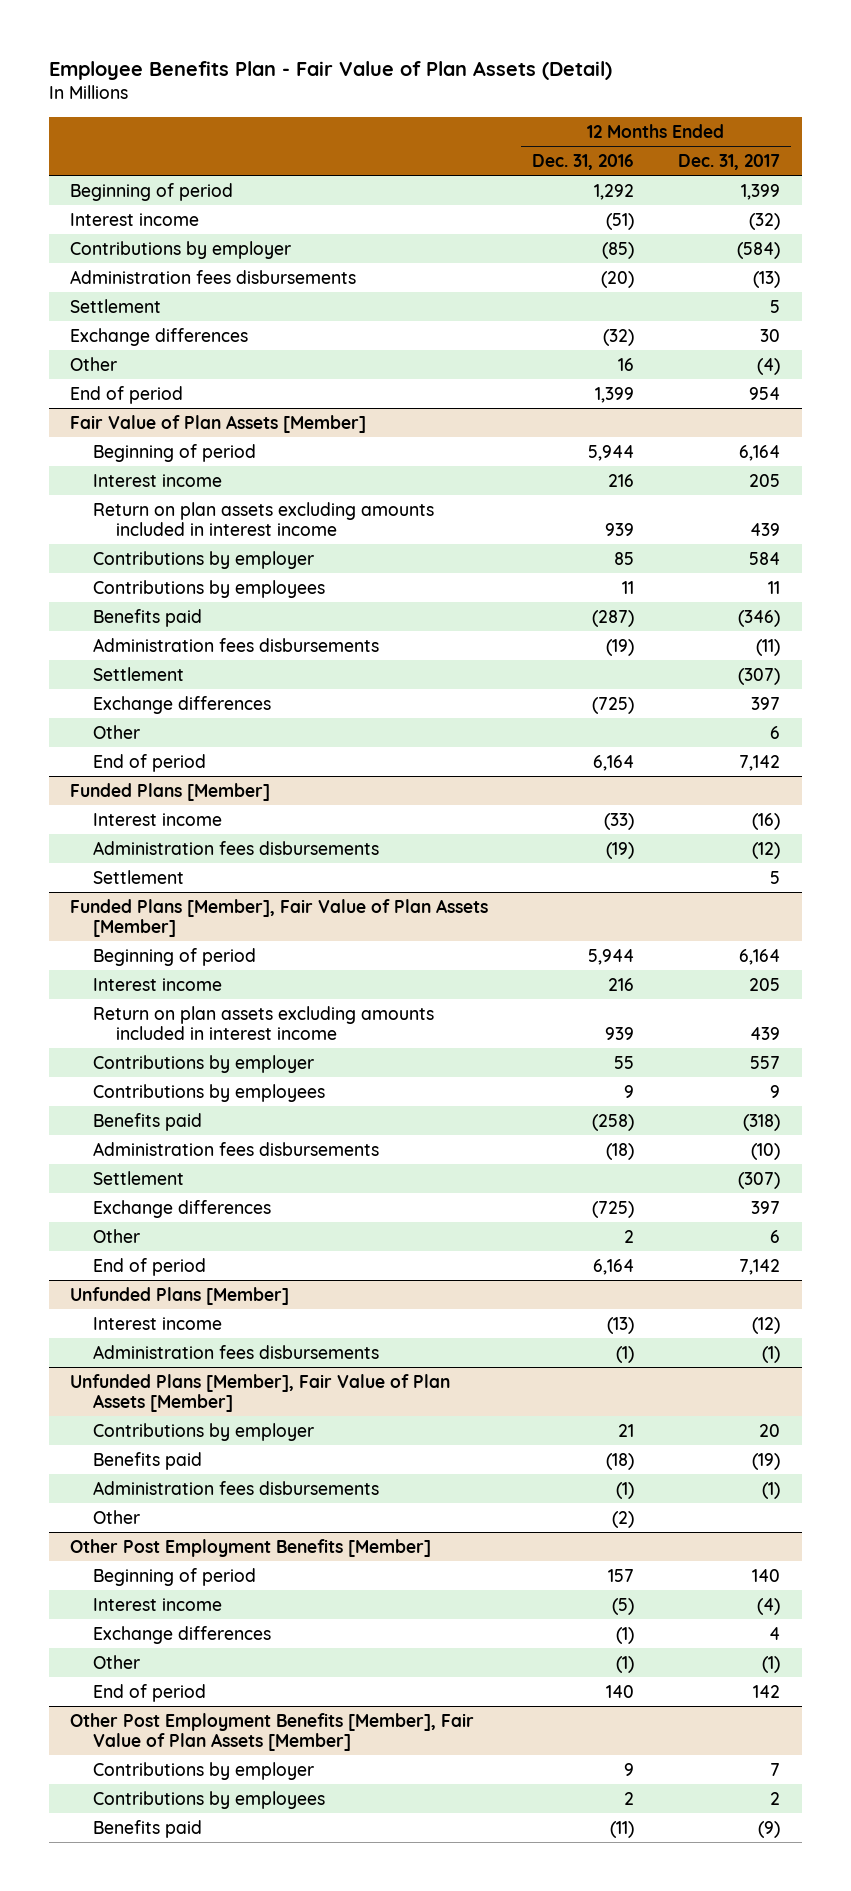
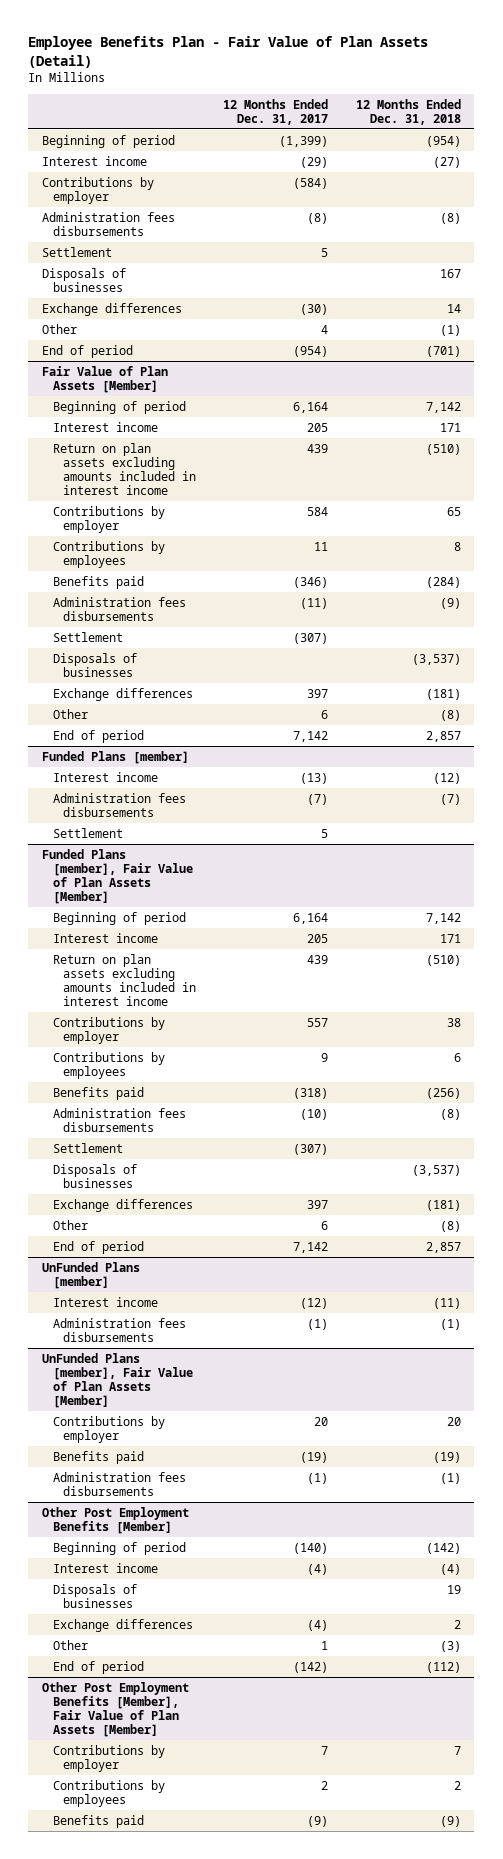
[532,154,635,171] Dec. 31, 2016 -> none
none -> [355,98,461,125] 12 Months Ended Dec. 31, 2018
[741,183,781,200] 1,399 -> [279,135,329,147] (1,399)
[749,212,781,230] (32) -> [300,156,329,168] (29)
[753,270,781,288] (13) -> [307,212,329,224] (8)
none -> [42,267,127,292] Disposals of businesses
[760,328,781,342] 30 -> [300,303,329,315] (30)
[757,357,781,375] (4) -> [321,324,329,334] 4
[749,386,781,400] 954 -> [293,345,329,357] (954)
none -> [52,652,137,677] Disposals of businesses
[70,782,271,801] Funded Plans [Member] -> [42,750,190,764] Funded Plans [member]
[752,812,781,830] (16) -> [300,772,329,784] (13)
[752,841,781,859] (12) -> [307,793,329,805] (7)
[70,898,489,938] Funded Plans [Member], Fair Value of Plan Assets [Member] -> [42,848,193,905] Funded Plans [member], Fair Value of Plan Assets [Member]
none -> [52,1163,137,1188] Disposals of businesses
[70,1286,290,1305] Unfunded Plans [Member] -> [42,1261,141,1289] UnFunded Plans [member]
[70,1373,451,1413] Unfunded Plans [Member], Fair Value of Plan Assets [Member] -> [42,1352,193,1409] UnFunded Plans [member], Fair Value of Plan Assets [Member]
[93,1509,141,1524] Other -> none
[752,1568,781,1582] 140 -> [293,1542,329,1554] (140)
none -> [52,1583,137,1608] Disposals of businesses
[769,1626,781,1640] 4 -> [307,1619,329,1631] (4)
[762,1655,781,1673] (1) -> [321,1640,329,1650] 1
[753,1684,781,1698] 142 -> [293,1661,329,1673] (142)

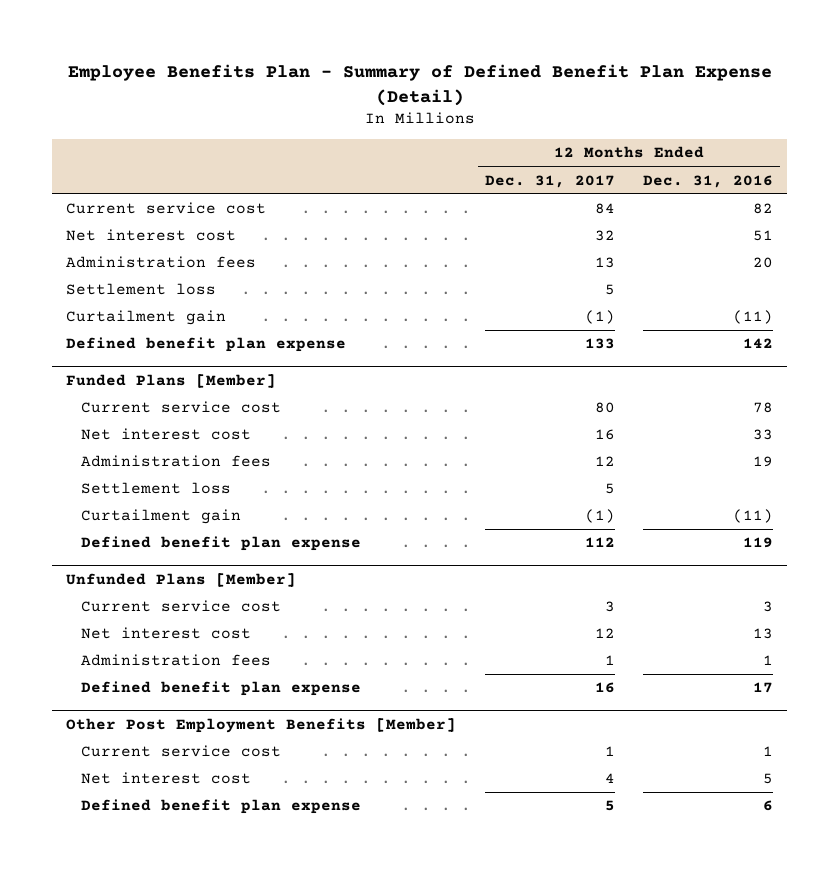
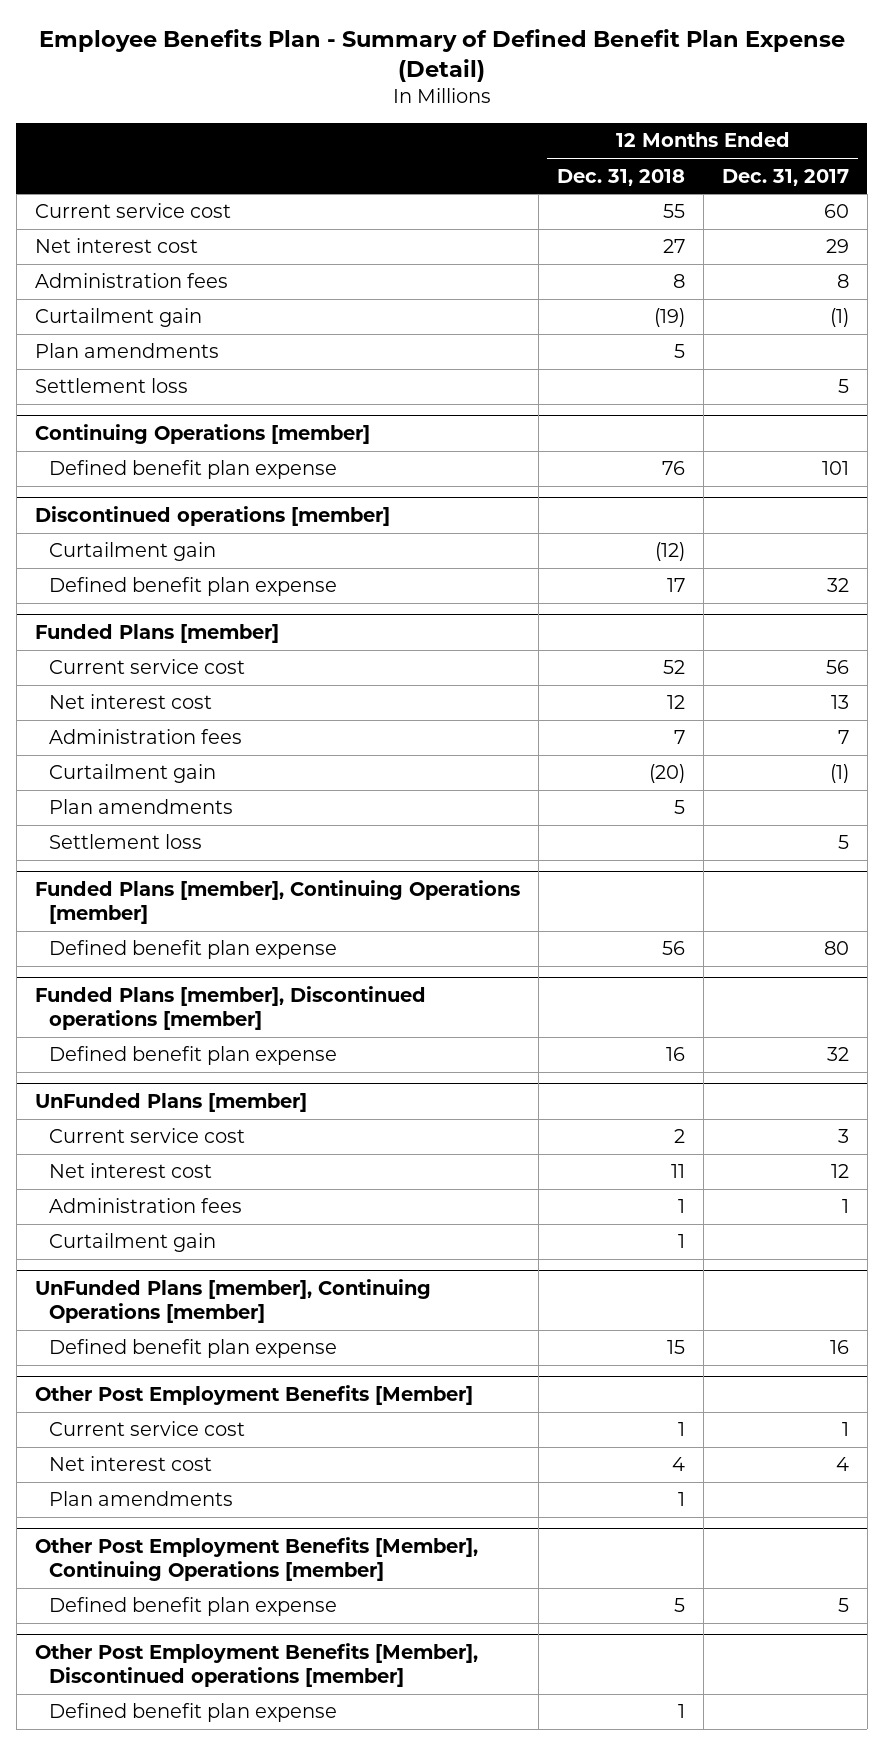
[643,174,774,188] Dec. 31, 2016 -> none
none -> [556,168,685,186] Dec. 31, 2018
[66,283,217,296] Settlement loss -> none
[594,203,615,215] 84 -> [823,204,849,219] 60
[594,230,615,242] 32 -> [825,239,849,254] 29
[594,257,615,269] 13 -> [836,274,849,289] 8
[66,337,347,353] Defined benefit plan expense -> none
[66,373,277,388] Funded Plans [Member] -> none
[80,401,281,414] Current service cost -> none
[80,428,251,441] Net interest cost -> none
[80,455,271,468] Administration fees -> none
none -> [34,343,219,359] Plan amendments
none -> [34,424,370,445] Continuing Operations [member]
none -> [49,460,338,480] Defined benefit plan expense
none -> [34,506,390,527] Discontinued operations [member]
none -> [49,542,217,562] Curtailment gain
none -> [49,577,338,597] Defined benefit plan expense
none -> [34,624,279,644] Funded Plans [member]
none -> [49,659,246,675] Current service cost
none -> [49,694,213,710] Net interest cost
none -> [49,729,243,745] Administration fees
none -> [49,799,234,815] Plan amendments
none -> [49,834,203,850] Settlement loss
none -> [34,880,520,924] Funded Plans [member], Continuing Operations [member]
[584,537,615,548] 112 -> [823,941,849,956] 80
none -> [34,986,426,1030] Funded Plans [member], Discontinued operations [member]
none -> [49,1046,338,1066] Defined benefit plan expense
[66,572,297,587] Unfunded Plans [Member] -> [34,1093,307,1113] UnFunded Plans [member]
none -> [49,1233,217,1253] Curtailment gain
none -> [34,1279,431,1323] UnFunded Plans [member], Continuing Operations [member]
none -> [49,1491,234,1507] Plan amendments
none -> [34,1537,478,1581] Other Post Employment Benefits [Member], Continuing Operations [member]
none -> [34,1643,478,1687] Other Post Employment Benefits [Member], Discontinued operations [member]
none -> [49,1703,338,1723] Defined benefit plan expense

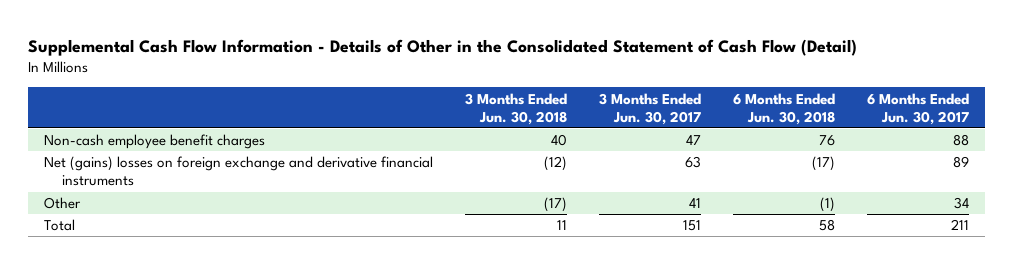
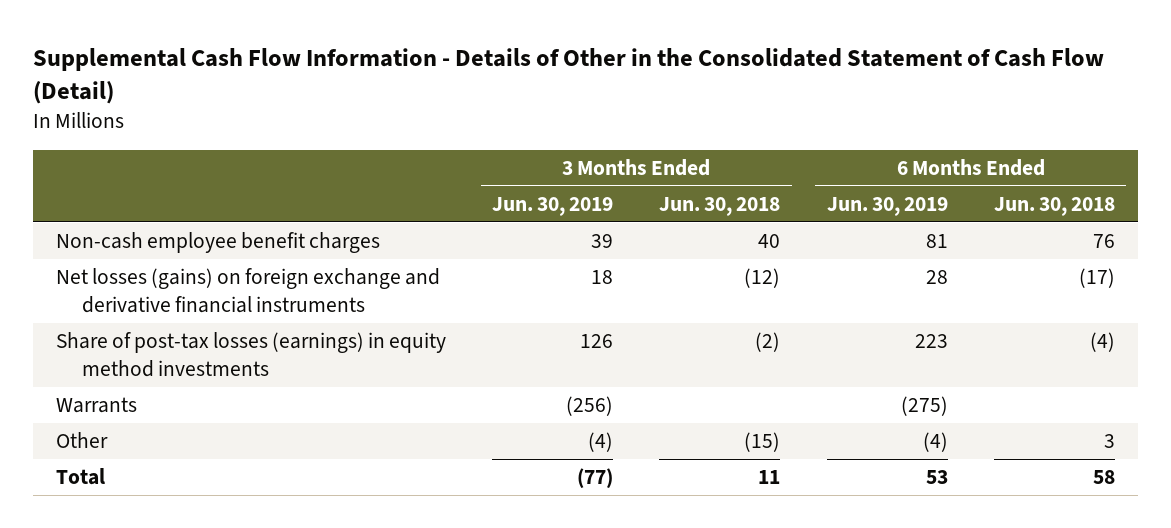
[598,92,701,125] 3 Months Ended Jun. 30, 2017 -> none
[866,92,969,125] 6 Months Ended Jun. 30, 2017 -> none
none -> [492,197,614,217] Jun. 30, 2019
none -> [826,197,948,217] Jun. 30, 2019
[44,156,434,187] Net (gains) losses on foreign exchange and derivative financial instruments -> [55,268,440,313] Net losses (gains) on foreign exchange and derivative financial instruments
none -> [55,332,446,377] Share of post-tax losses (earnings) in equity method investments
none -> [55,397,137,414] Warrants
[544,197,568,213] (17) -> [744,432,781,453] (15)
[819,197,835,213] (1) -> [1103,434,1115,449] 3

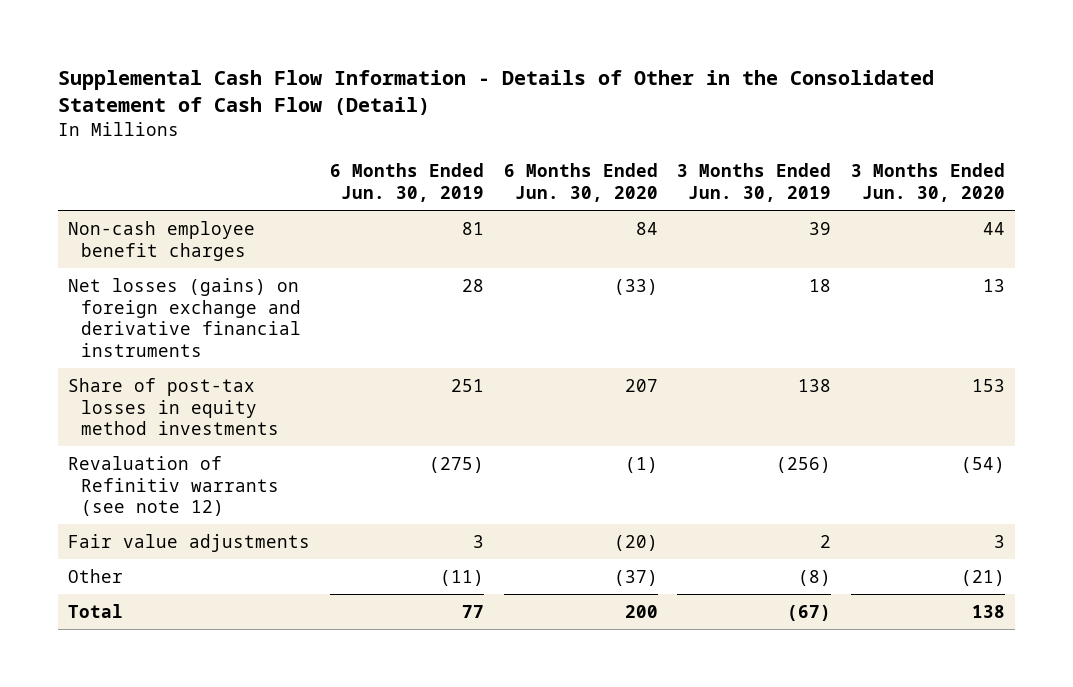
[659,197,781,217] Jun. 30, 2018 -> none
[993,197,1115,217] Jun. 30, 2018 -> none
none -> [503,163,658,203] 6 Months Ended Jun. 30, 2020
none -> [851,163,1006,203] 3 Months Ended Jun. 30, 2020
[55,332,446,377] Share of post-tax losses (earnings) in equity method investments -> [67,377,279,436] Share of post-tax losses in equity method investments
[580,334,614,349] 126 -> [798,378,832,392] 138
[914,334,948,349] 223 -> [450,378,484,392] 251
[55,397,137,414] Warrants -> [67,455,279,517] Revaluation of Refinitiv warrants (see note 12)
none -> [67,533,310,552] Fair value adjustments
[588,432,614,453] (4) -> [798,569,832,586] (8)
[922,432,948,453] (4) -> [439,569,484,586] (11)
[577,468,614,489] (77) -> [787,604,832,621] (67)
[925,470,948,485] 53 -> [461,604,484,618] 77

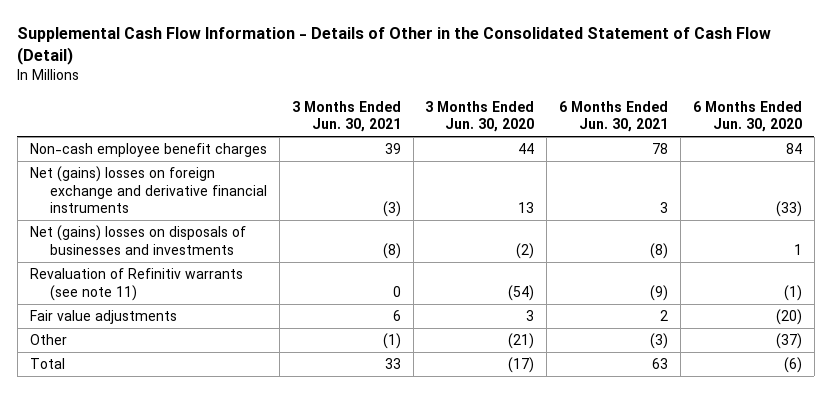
[329,163,484,203] 6 Months Ended Jun. 30, 2019 -> none
[677,163,832,203] 3 Months Ended Jun. 30, 2019 -> none
none -> [291,100,401,133] 3 Months Ended Jun. 30, 2021
none -> [559,100,669,133] 6 Months Ended Jun. 30, 2021
[67,377,279,436] Share of post-tax losses in equity method investments -> none
[67,277,301,357] Net losses (gains) on foreign exchange and derivative financial instruments -> [29,166,267,214] Net (gains) losses on foreign exchange and derivative financial instruments
none -> [29,225,246,255] Net (gains) losses on disposals of businesses and investments
[67,455,279,517] Revaluation of Refinitiv warrants (see note 12) -> [29,268,243,301] Revaluation of Refinitiv warrants (see note 11)
[624,604,658,618] 200 -> [783,357,802,374] (6)
[972,604,1006,618] 138 -> [508,357,535,374] (17)

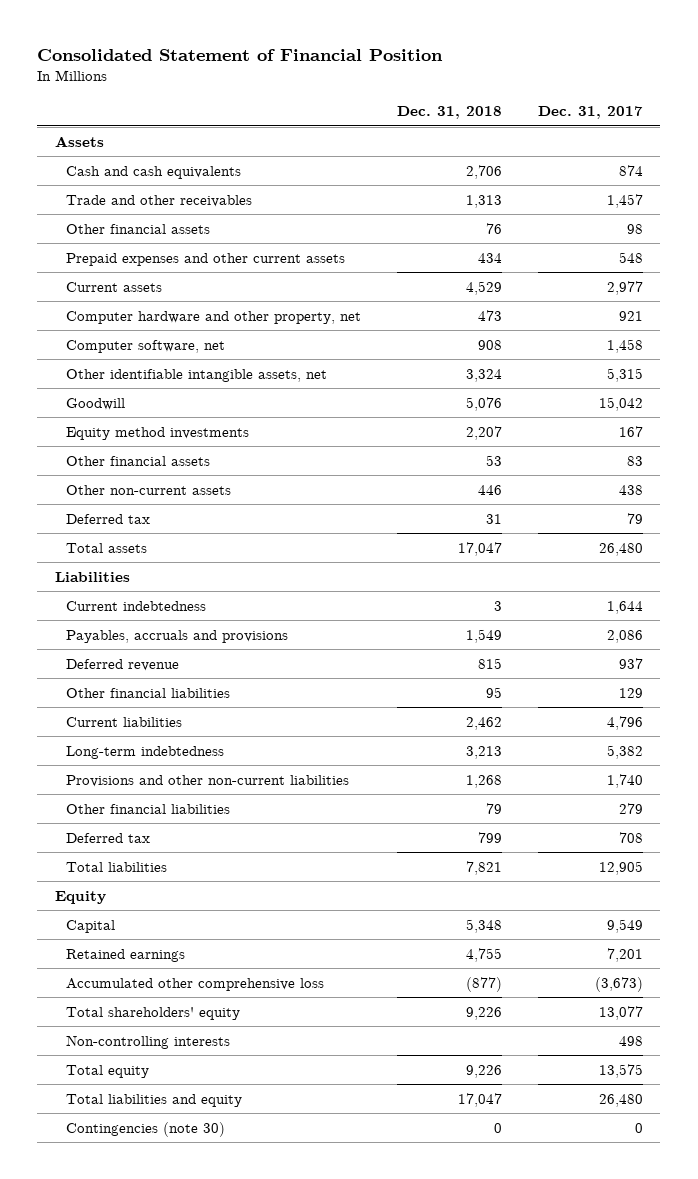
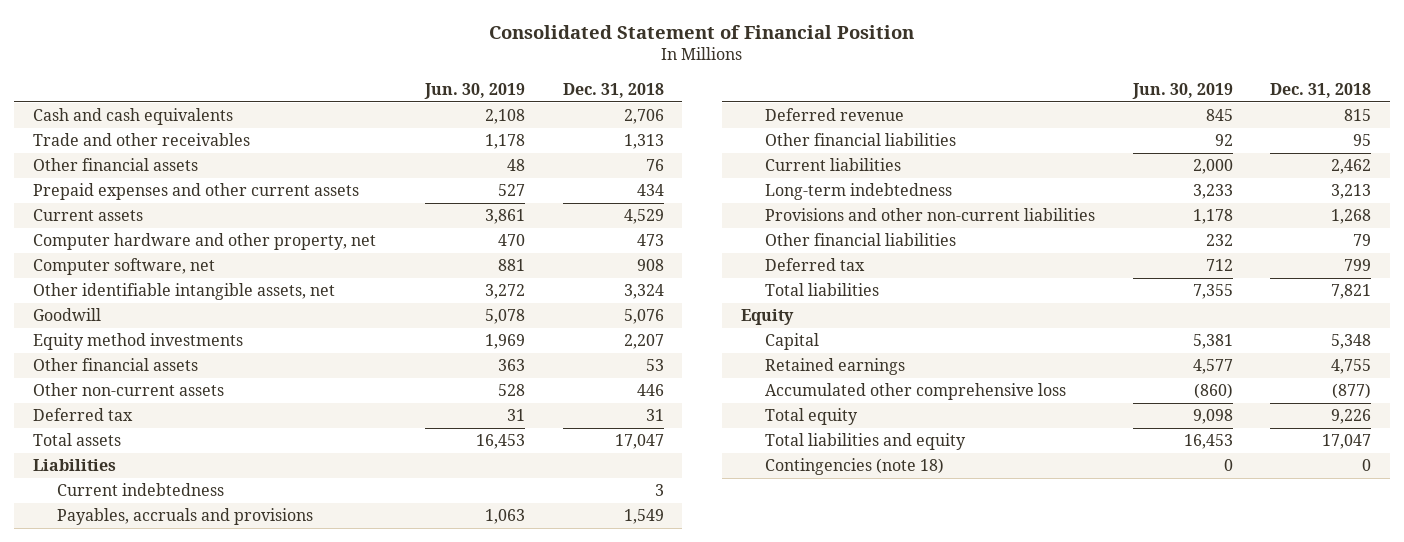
[537,106,643,120] Dec. 31, 2017 -> none
none -> [423,82,525,99] Jun. 30, 2019
[55,135,105,147] Assets -> none
[65,1006,240,1020] Total shareholders' equity -> none
[65,1034,230,1049] Non-controlling interests -> none
[65,1121,225,1137] Contingencies (note 30) -> [764,458,944,476] Contingencies (note 18)

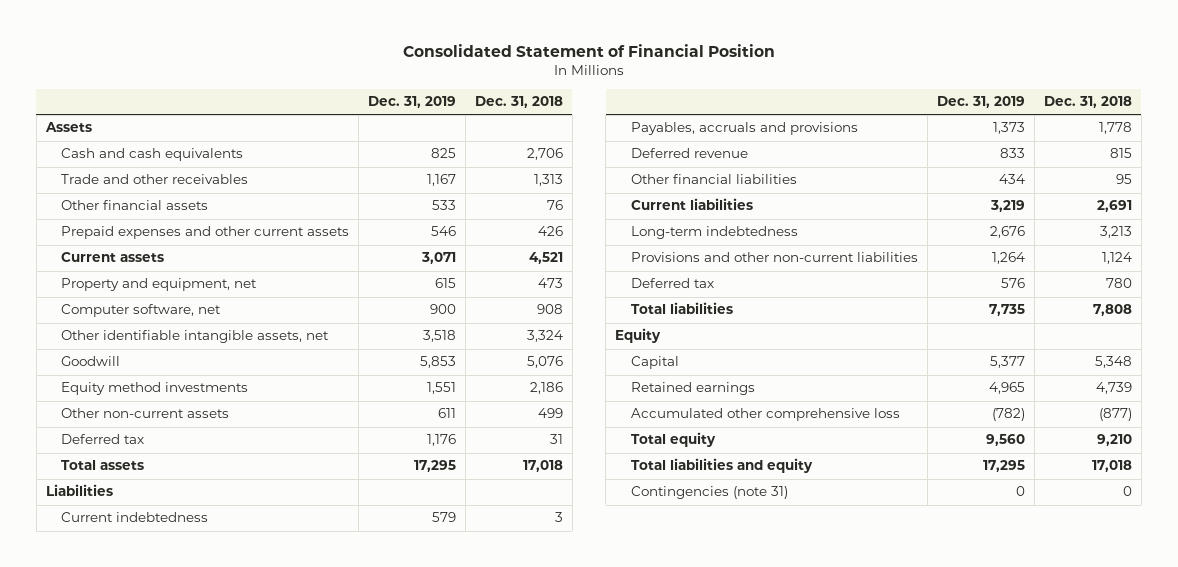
[423,82,525,99] Jun. 30, 2019 -> none
none -> [368,96,457,109] Dec. 31, 2019
none -> [44,122,92,133] Assets
[636,184,664,197] 434 -> [537,226,563,237] 426
[623,209,664,225] 4,529 -> [528,252,563,265] 4,521
[33,233,377,251] Computer hardware and other property, net -> [61,278,258,292] Property and equipment, net
[33,358,199,372] Other financial assets -> none
[623,334,664,350] 2,207 -> [529,382,563,395] 2,186
[636,384,664,397] 446 -> [537,408,563,419] 499
[614,434,664,450] 17,047 -> [522,460,563,473] 17,018
[623,509,664,525] 1,549 -> [1099,122,1133,135] 1,778
[1331,159,1372,175] 2,462 -> [1097,200,1133,213] 2,691
[764,233,956,247] Other financial liabilities -> none
[1331,209,1372,225] 1,268 -> [1102,252,1133,265] 1,124
[1344,259,1372,272] 799 -> [1106,278,1133,289] 780
[1331,284,1372,300] 7,821 -> [1093,304,1133,317] 7,808
[1331,359,1372,375] 4,755 -> [1096,382,1133,395] 4,739
[1331,409,1372,425] 9,226 -> [1097,434,1133,447] 9,210
[1322,434,1372,450] 17,047 -> [1092,460,1133,473] 17,018
[764,458,944,476] Contingencies (note 18) -> [630,486,788,500] Contingencies (note 31)

